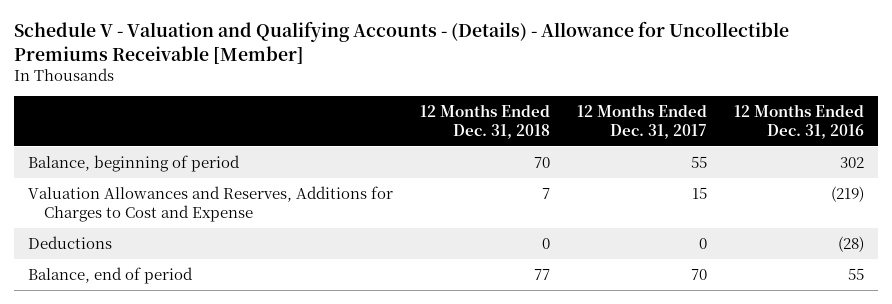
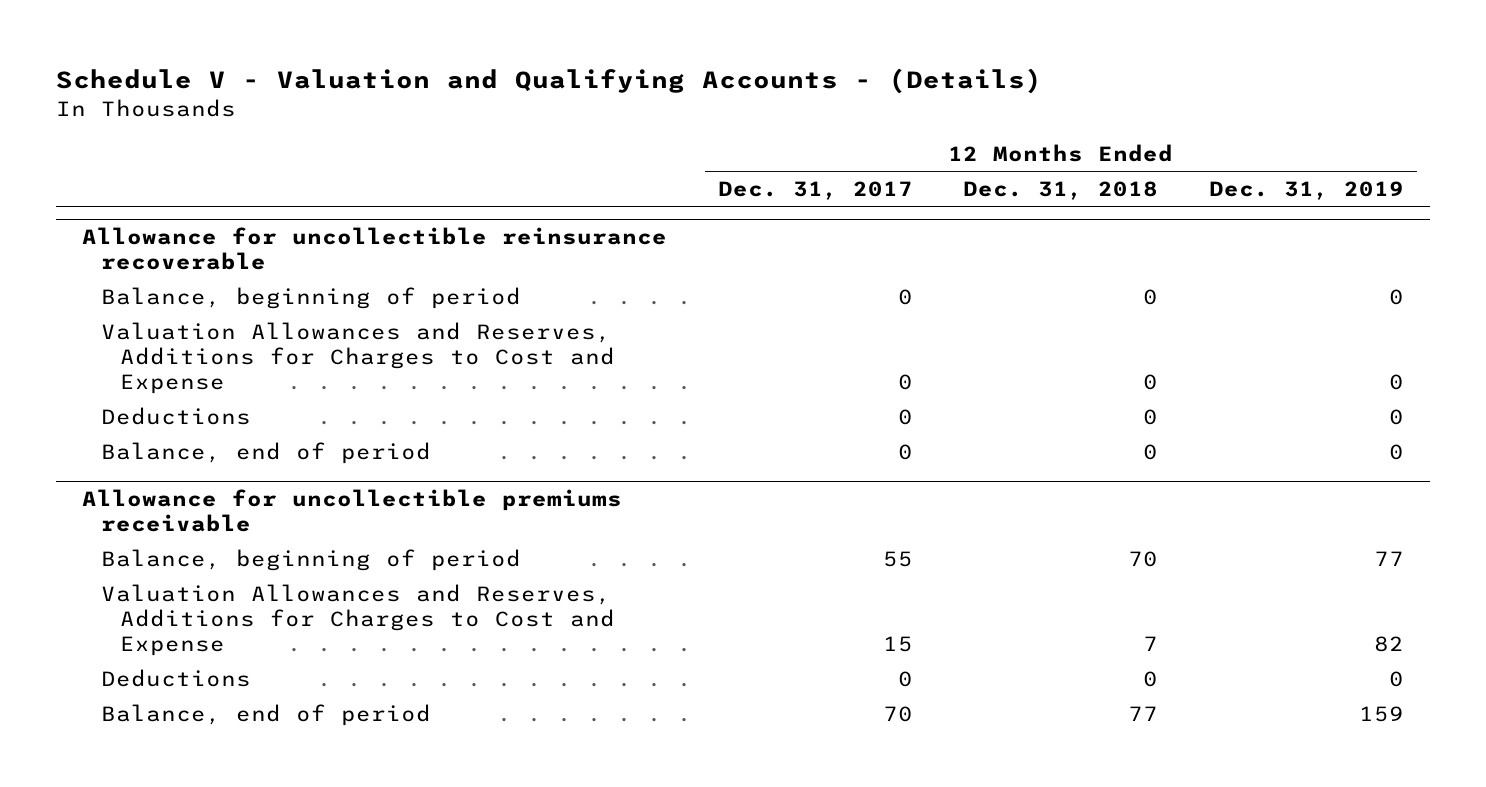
[13,21,789,64] Schedule V - Valuation and Qualifying Accounts - (Details) - Allowance for Uncollectible Premiums Receivable [Member] -> [56,68,1043,95] Schedule V - Valuation and Qualifying Accounts - (Details)
[734,103,865,139] 12 Months Ended Dec. 31, 2016 -> none
none -> [1209,180,1405,200] Dec. 31, 2019
none -> [81,227,667,271] Allowance for uncollectible reinsurance recoverable
none -> [100,286,521,309] Balance, beginning of period
none -> [100,321,616,394] Valuation Allowances and Reserves, Additions for Charges to Cost and Expense
none -> [100,406,251,425] Deductions
none -> [100,441,431,464] Balance, end of period
none -> [81,489,622,533] Allowance for uncollectible premiums receivable

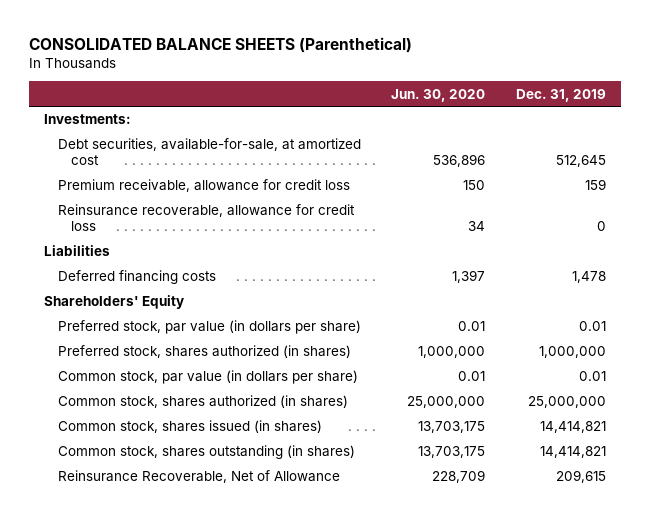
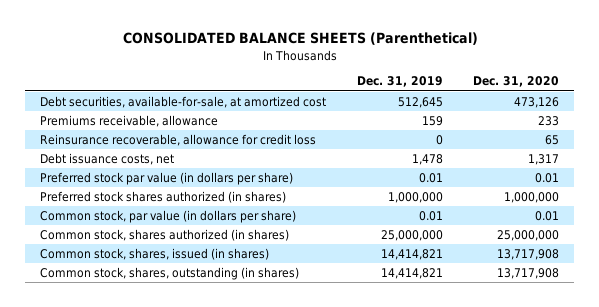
[391,88,486,102] Jun. 30, 2020 -> none
none -> [473,76,560,88] Dec. 31, 2020
[44,114,132,125] Investments: -> none
[57,179,350,193] Premium receivable, allowance for credit loss -> [40,114,219,127] Premiums receivable, allowance
[44,245,111,257] Liabilities -> none
[44,295,185,310] Shareholders' Equity -> none
[57,270,216,285] Deferred financing costs -> [40,152,175,165] Debt issuance costs, net
[57,320,361,335] Preferred stock, par value (in dollars per share) -> [40,171,294,185] Preferred stock par value (in dollars per share)
[57,345,351,359] Preferred stock, shares authorized (in shares) -> [40,190,287,203] Preferred stock shares authorized (in shares)
[57,470,340,484] Reinsurance Recoverable, Net of Allowance -> none
[57,420,322,434] Common stock, shares issued (in shares) -> [40,247,270,260] Common stock, shares, issued (in shares)
[57,445,355,460] Common stock, shares outstanding (in shares) -> [40,266,300,280] Common stock, shares, outstanding (in shares)

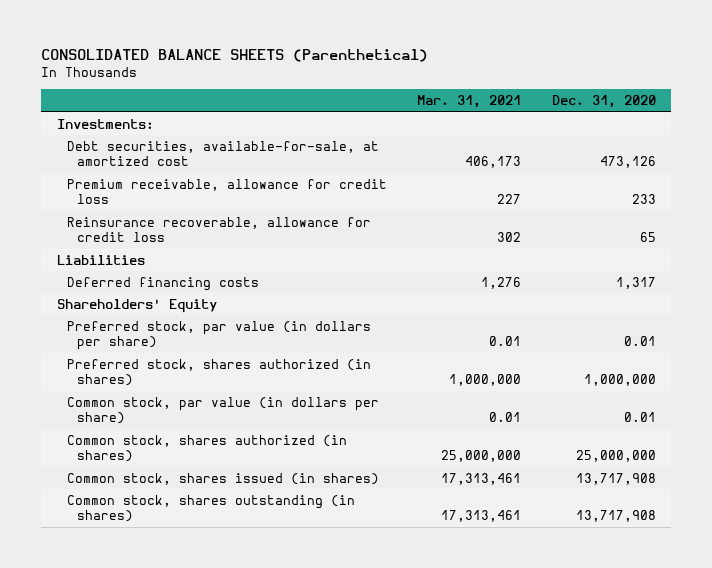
[356,76,443,88] Dec. 31, 2019 -> none
none -> [417,95,522,109] Mar. 31, 2021
none -> [56,118,154,129] Investments:
[40,114,219,127] Premiums receivable, allowance -> [66,178,387,205] Premium receivable, allowance for credit loss
none -> [56,254,145,265] Liabilities
[40,152,175,165] Debt issuance costs, net -> [66,276,259,291] Deferred financing costs
none -> [56,298,217,313] Shareholders' Equity
[40,171,294,185] Preferred stock par value (in dollars per share) -> [66,320,371,351] Preferred stock, par value (in dollars per share)
[40,190,287,203] Preferred stock shares authorized (in shares) -> [66,358,371,387] Preferred stock, shares authorized (in shares)
[40,247,270,260] Common stock, shares, issued (in shares) -> [66,472,379,485] Common stock, shares issued (in shares)
[40,266,300,280] Common stock, shares, outstanding (in shares) -> [66,494,355,523] Common stock, shares outstanding (in shares)

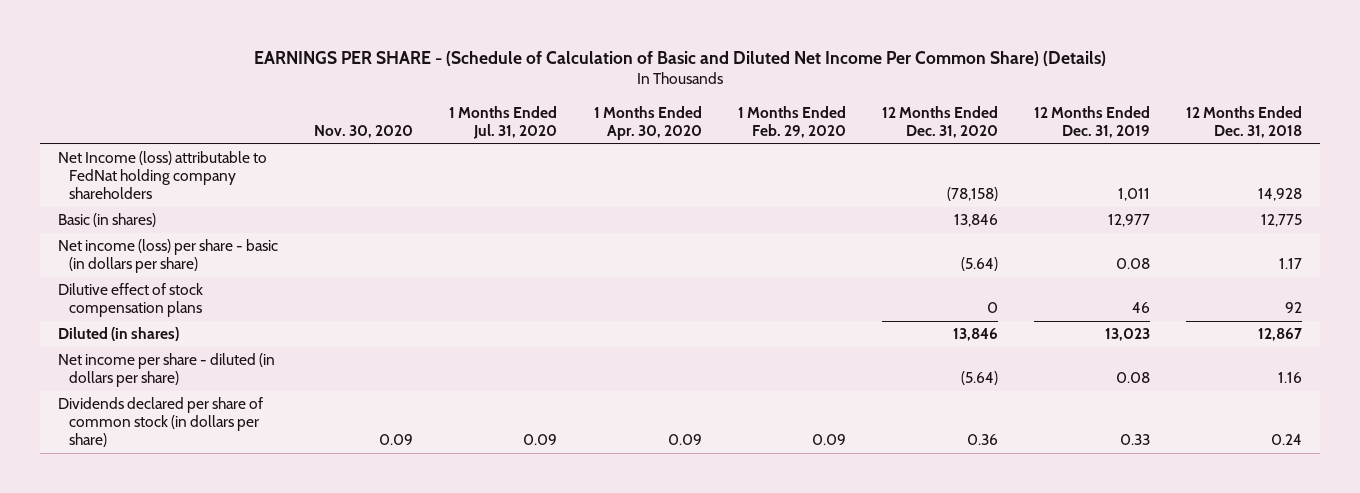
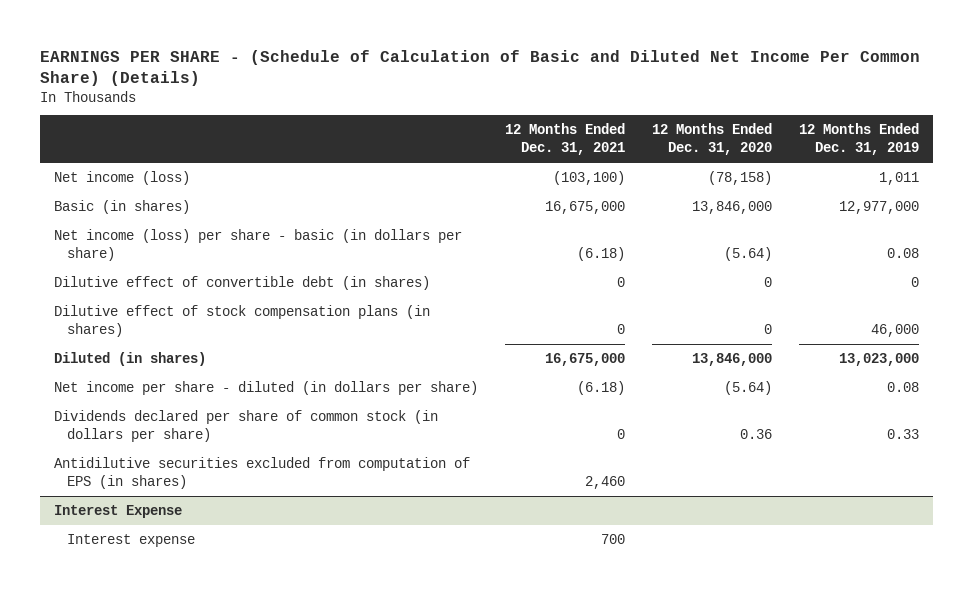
[314,125,414,139] Nov. 30, 2020 -> none
[449,106,558,140] 1 Months Ended Jul. 31, 2020 -> none
[593,106,702,141] 1 Months Ended Apr. 30, 2020 -> none
[737,106,846,139] 1 Months Ended Feb. 29, 2020 -> none
[1186,106,1303,139] 12 Months Ended Dec. 31, 2018 -> none
none -> [505,123,626,156] 12 Months Ended Dec. 31, 2021
[58,151,268,200] Net Income (loss) attributable to FedNat holding company shareholders -> [53,170,190,185] Net income (loss)
[953,214,998,228] 13,846 -> [692,200,773,214] 13,846,000
[1107,214,1150,228] 12,977 -> [839,200,920,214] 12,977,000
none -> [53,275,430,290] Dilutive effect of convertible debt (in shares)
[58,283,204,318] Dilutive effect of stock compensation plans -> [53,304,430,337] Dilutive effect of stock compensation plans (in shares)
[1131,302,1150,314] 46 -> [871,323,920,337] 46,000
[952,328,998,342] 13,846 -> [692,352,773,366] 13,846,000
[1104,328,1150,342] 13,023 -> [839,352,920,366] 13,023,000
none -> [53,456,470,489] Antidilutive securities excluded from computation of EPS (in shares)
none -> [53,504,182,518] Interest Expense
none -> [67,533,196,547] Interest expense

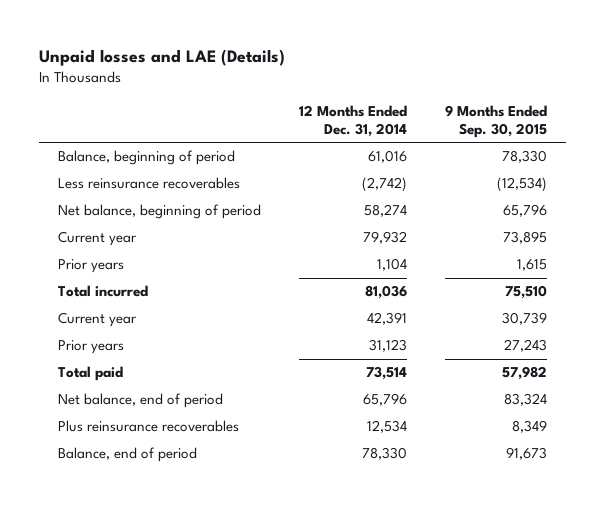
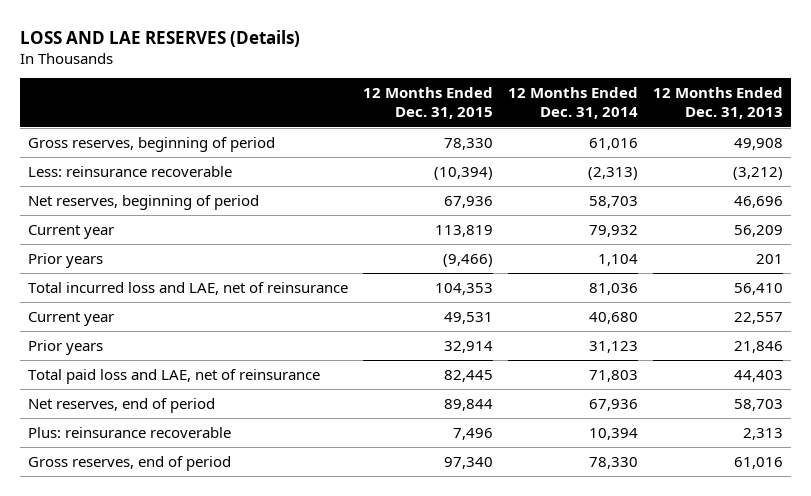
[38,49,285,67] Unpaid losses and LAE (Details) -> [20,29,301,47] LOSS AND LAE RESERVES (Details)
[445,104,548,138] 9 Months Ended Sep. 30, 2015 -> none
none -> [362,87,493,120] 12 Months Ended Dec. 31, 2015
none -> [653,87,784,120] 12 Months Ended Dec. 31, 2013
[57,150,235,166] Balance, beginning of period -> [27,136,275,152] Gross reserves, beginning of period
[57,177,240,190] Less reinsurance recoverables -> [27,165,232,177] Less: reinsurance recoverable
[361,177,407,193] (2,742) -> [588,166,639,180] (2,313)
[57,204,261,220] Net balance, beginning of period -> [27,194,259,210] Net reserves, beginning of period
[363,204,407,218] 58,274 -> [589,195,639,208] 58,703
[57,285,148,298] Total incurred -> [27,281,348,295] Total incurred loss and LAE, net of reinsurance
[366,312,407,326] 42,391 -> [589,311,639,324] 40,680
[57,366,123,382] Total paid -> [27,368,320,384] Total paid loss and LAE, net of reinsurance
[365,366,407,381] 73,514 -> [589,369,639,382] 71,803
[57,393,223,409] Net balance, end of period -> [27,397,215,413] Net reserves, end of period
[362,393,407,407] 65,796 -> [589,398,639,411] 67,936
[57,420,239,433] Plus reinsurance recoverables -> [27,426,231,438] Plus: reinsurance recoverable
[366,420,407,434] 12,534 -> [589,427,639,440] 10,394
[57,447,197,463] Balance, end of period -> [27,455,231,471] Gross reserves, end of period

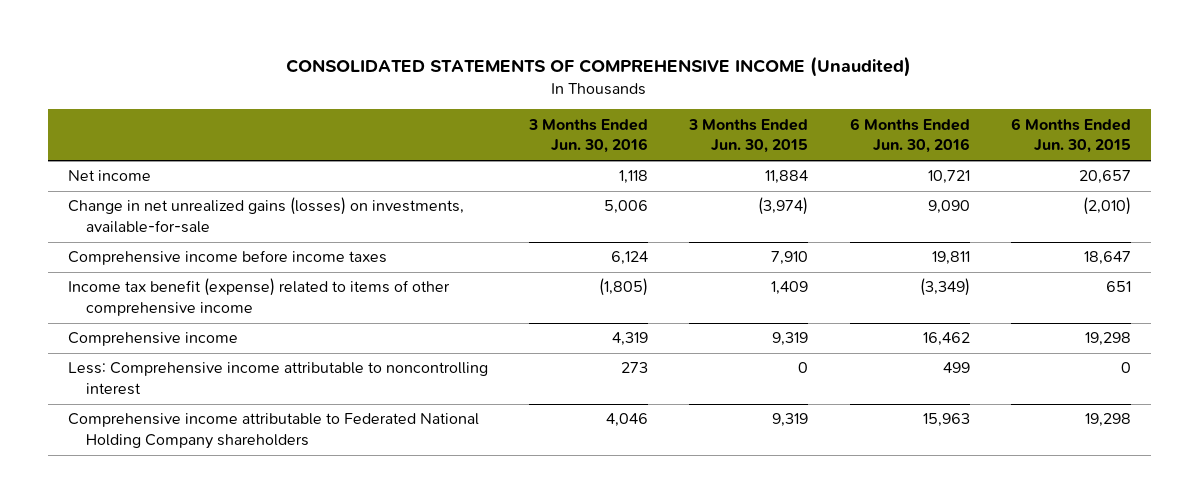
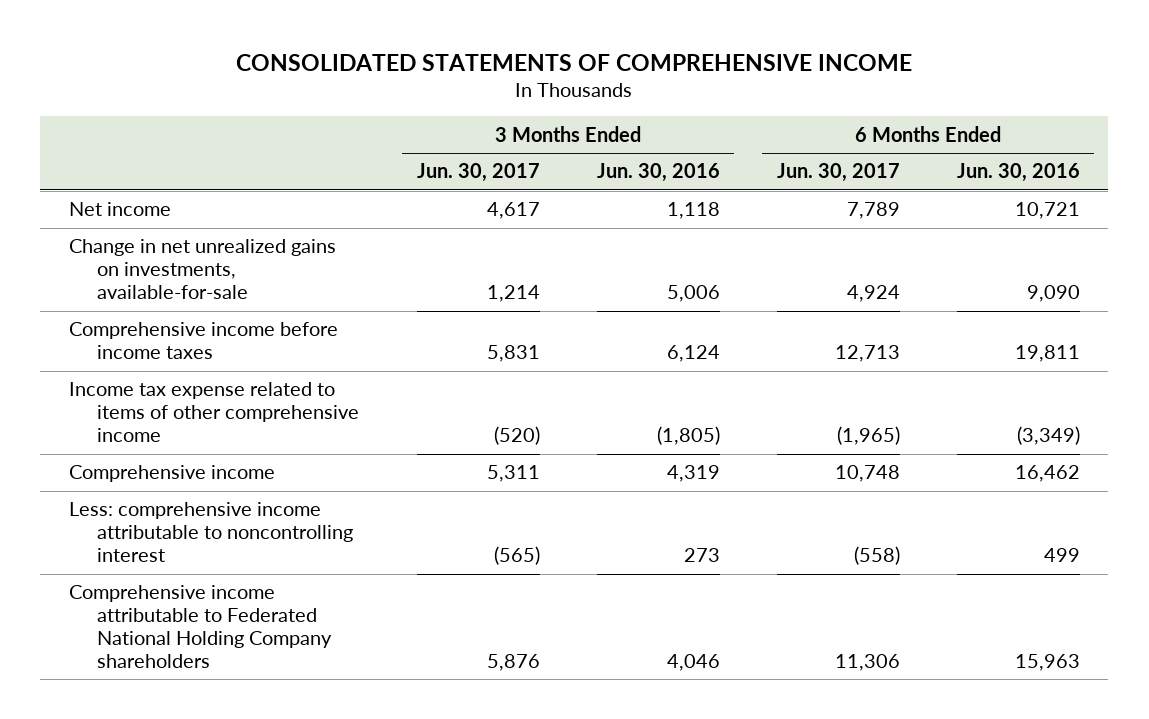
[286,56,912,78] CONSOLIDATED STATEMENTS OF COMPREHENSIVE INCOME (Unaudited) -> [236,53,913,71] CONSOLIDATED STATEMENTS OF COMPREHENSIVE INCOME
[688,118,809,154] 3 Months Ended Jun. 30, 2015 -> none
[1010,117,1131,154] 6 Months Ended Jun. 30, 2015 -> none
none -> [416,163,540,183] Jun. 30, 2017
none -> [776,163,900,183] Jun. 30, 2017
[68,197,465,233] Change in net unrealized gains (losses) on investments, available-for-sale -> [69,239,337,300] Change in net unrealized gains on investments, available-for-sale
[68,278,451,316] Income tax benefit (expense) related to items of other comprehensive income -> [69,382,360,443] Income tax expense related to items of other comprehensive income
[68,362,489,395] Less: Comprehensive income attributable to noncontrolling interest -> [69,502,354,563] Less: comprehensive income attributable to noncontrolling interest

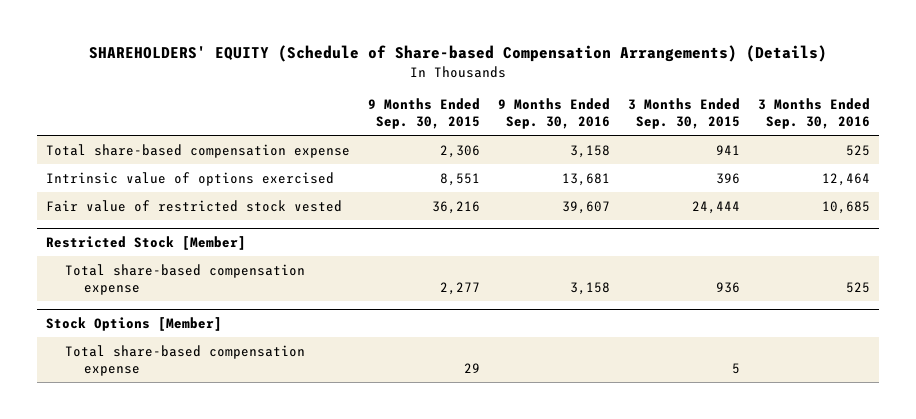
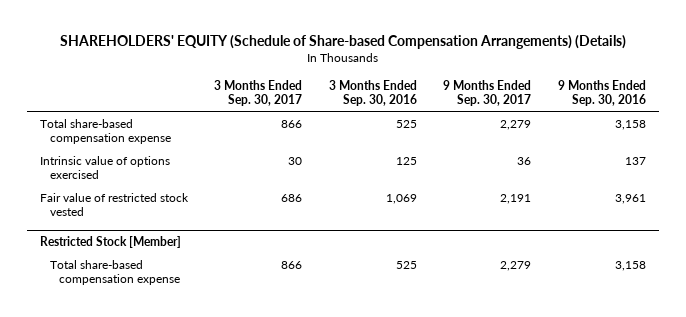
[368,98,481,129] 9 Months Ended Sep. 30, 2015 -> none
[628,98,741,129] 3 Months Ended Sep. 30, 2015 -> none
none -> [214,79,303,107] 3 Months Ended Sep. 30, 2017
none -> [443,79,532,107] 9 Months Ended Sep. 30, 2017
[562,172,611,186] 13,681 -> [624,156,646,165] 137
[822,172,871,186] 12,464 -> [395,156,417,165] 125
[562,200,611,214] 39,607 -> [614,193,646,204] 3,961
[822,200,871,214] 10,685 -> [385,193,417,204] 1,069
[46,317,223,332] Stock Options [Member] -> none
[65,344,306,376] Total share-based compensation expense -> none

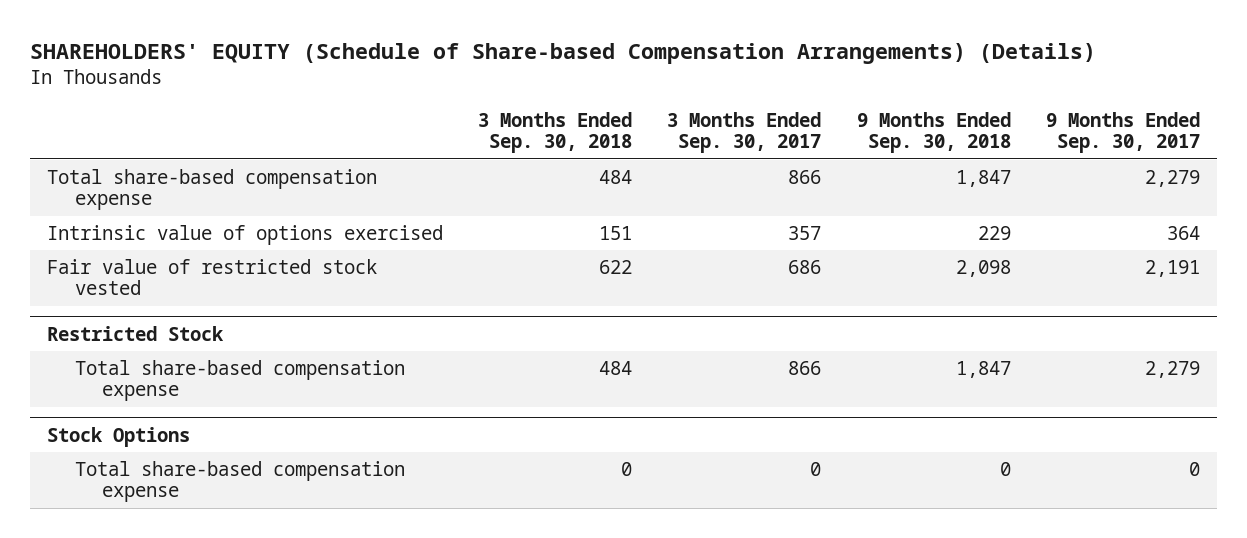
[328,79,417,107] 3 Months Ended Sep. 30, 2016 -> none
[557,79,646,107] 9 Months Ended Sep. 30, 2016 -> none
none -> [478,111,633,154] 3 Months Ended Sep. 30, 2018
none -> [856,111,1011,154] 9 Months Ended Sep. 30, 2018
[288,156,303,165] 30 -> [788,225,822,240] 357
[517,156,532,165] 36 -> [1166,225,1200,240] 364
[40,235,182,248] Restricted Stock [Member] -> [47,325,225,341] Restricted Stock
none -> [47,426,191,447] Stock Options
none -> [74,460,405,503] Total share-based compensation expense

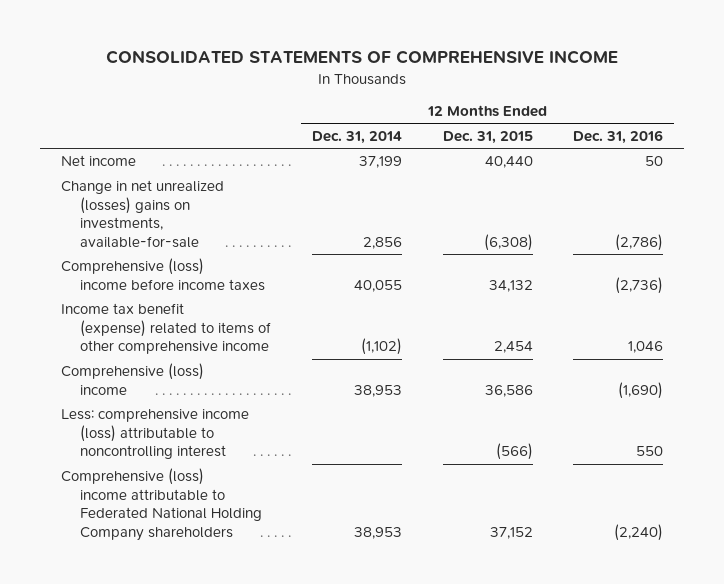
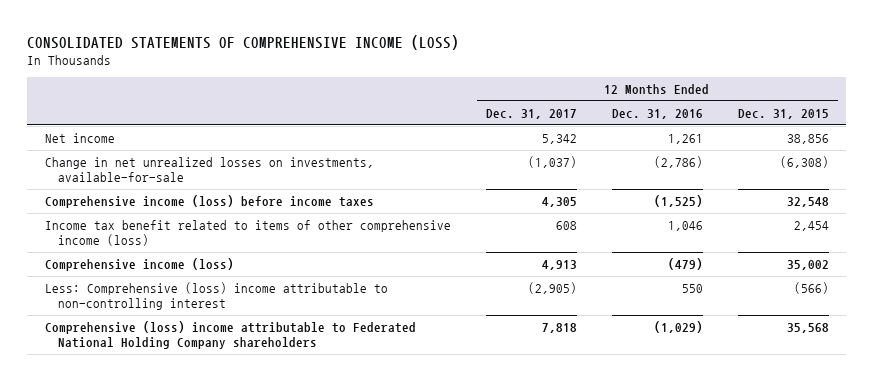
[105,50,618,65] CONSOLIDATED STATEMENTS OF COMPREHENSIVE INCOME -> [27,35,460,51] CONSOLIDATED STATEMENTS OF COMPREHENSIVE INCOME (LOSS)
[311,131,402,145] Dec. 31, 2014 -> none
none -> [485,108,577,119] Dec. 31, 2017
[484,156,533,169] 40,440 -> [786,133,829,144] 38,856
[645,156,664,167] 50 -> [667,133,703,144] 1,261
[60,180,224,248] Change in net unrealized (losses) gains on investments, available-for-sale -> [44,156,374,182] Change in net unrealized losses on investments, available-for-sale
[60,258,265,291] Comprehensive (loss) income before income taxes -> [44,194,374,208] Comprehensive income (loss) before income taxes
[488,279,533,292] 34,132 -> [786,196,829,207] 32,548
[615,276,664,294] (2,736) -> [653,194,703,207] (1,525)
[60,303,271,355] Income tax benefit (expense) related to items of other comprehensive income -> [44,219,451,246] Income tax benefit related to items of other comprehensive income (loss)
[60,363,204,395] Comprehensive (loss) income -> [44,257,234,271] Comprehensive income (loss)
[484,384,533,397] 36,586 -> [786,259,829,270] 35,002
[618,381,664,399] (1,690) -> [667,257,703,270] (479)
[60,409,249,460] Less: comprehensive income (loss) attributable to noncontrolling interest -> [44,281,388,310] Less: Comprehensive (loss) income attributable to non-controlling interest
[489,526,533,539] 37,152 -> [786,322,829,333] 35,568
[614,523,664,541] (2,240) -> [653,320,703,333] (1,029)

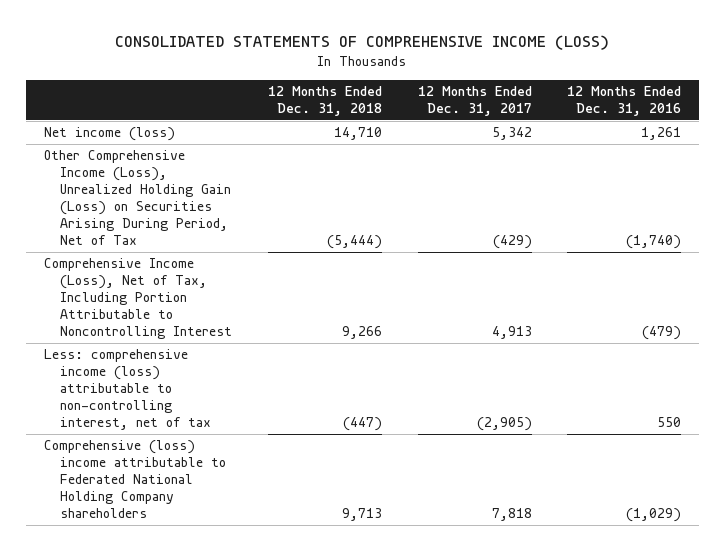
[737,108,829,119] Dec. 31, 2015 -> none
none -> [268,86,383,116] 12 Months Ended Dec. 31, 2018
[44,156,374,182] Change in net unrealized losses on investments, available-for-sale -> none
[44,194,374,208] Comprehensive income (loss) before income taxes -> none
[44,219,451,246] Income tax benefit related to items of other comprehensive income (loss) -> none
[44,132,115,143] Net income -> [43,127,175,142] Net income (loss)
none -> [43,150,232,245] Other Comprehensive Income (Loss), Unrealized Holding Gain (Loss) on Securities Arising During Period, Net of Tax
[44,257,234,271] Comprehensive income (loss) -> [43,258,233,339] Comprehensive Income (Loss), Net of Tax, Including Portion Attributable to Noncontrolling Interest
[44,281,388,310] Less: Comprehensive (loss) income attributable to non-controlling interest -> [43,349,212,430] Less: comprehensive income (loss) attributable to non-controlling interest, net of tax

